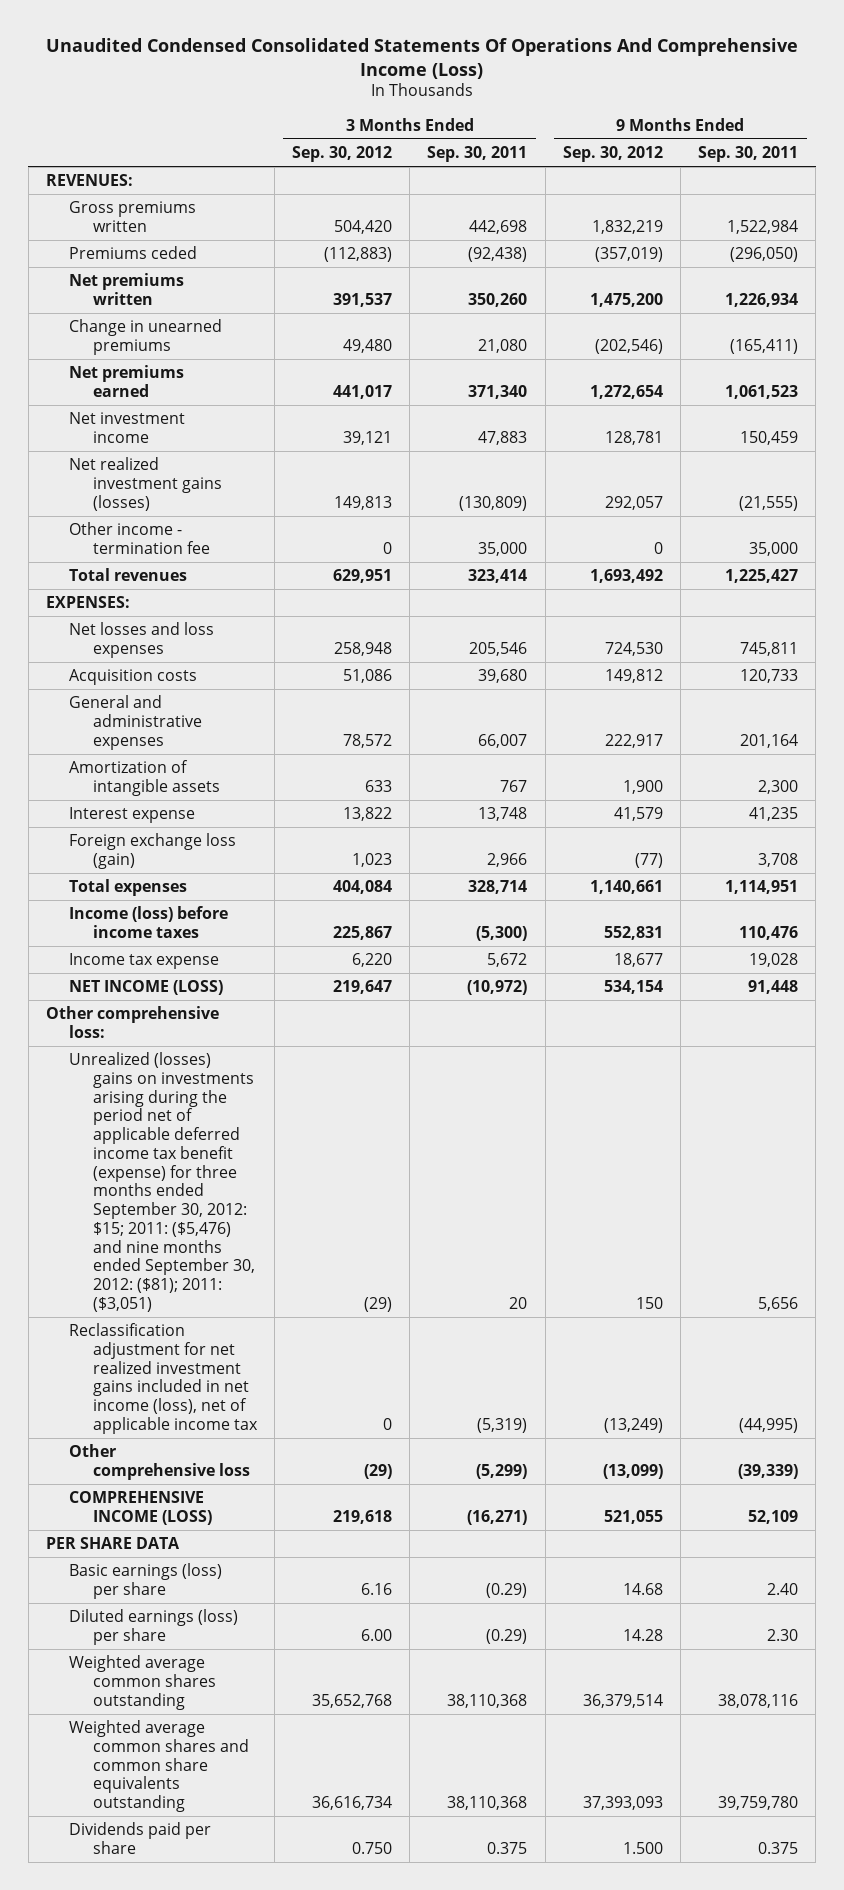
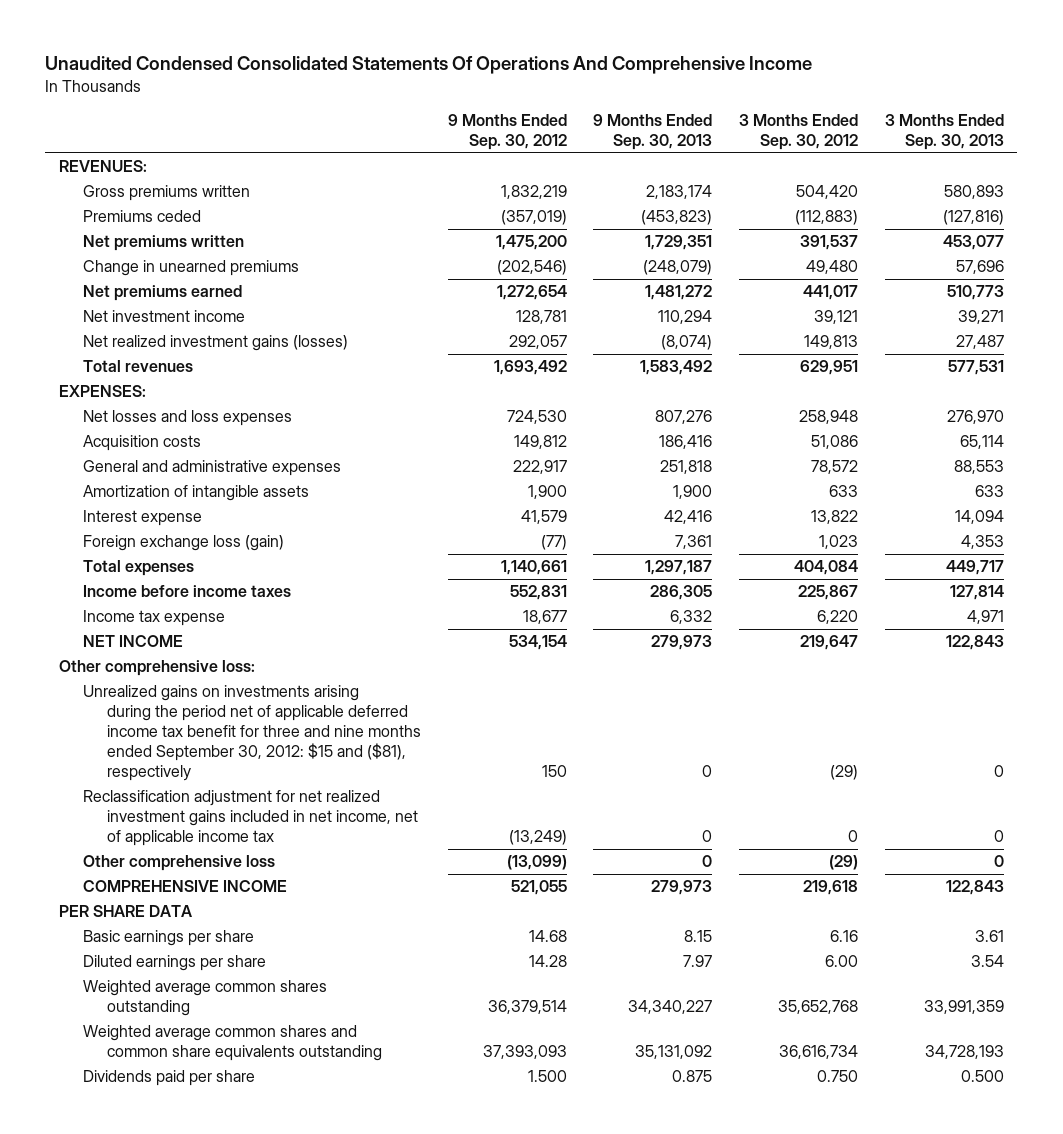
[45,37,798,79] Unaudited Condensed Consolidated Statements Of Operations And Comprehensive Income (Loss) -> [45,56,813,75] Unaudited Condensed Consolidated Statements Of Operations And Comprehensive Income
[427,145,528,162] Sep. 30, 2011 -> none
[697,145,798,162] Sep. 30, 2011 -> none
none -> [593,114,713,151] 9 Months Ended Sep. 30, 2013
none -> [884,114,1004,151] 3 Months Ended Sep. 30, 2013
[69,522,210,554] Other income - termination fee -> none
[69,906,229,938] Income (loss) before income taxes -> [82,585,291,598] Income before income taxes
[69,980,224,996] NET INCOME (LOSS) -> [82,635,183,648] NET INCOME
[69,1052,255,1312] Unrealized (losses) gains on investments arising during the period net of applicable deferred income tax benefit (expense) for three months ended September 30, 2012: $15; 2011: ($5,476) and nine months ended September 30, 2012: ($81); 2011: ($3,051) -> [82,685,422,781] Unrealized gains on investments arising during the period net of applicable deferred income tax benefit for three and nine months ended September 30, 2012: $15 and ($81), respectively
[69,1323,258,1434] Reclassification adjustment for net realized investment gains included in net income (loss), net of applicable income tax -> [82,790,419,847] Reclassification adjustment for net realized investment gains included in net income, net of applicable income tax
[69,1491,212,1525] COMPREHENSIVE INCOME (LOSS) -> [82,880,287,893] COMPREHENSIVE INCOME
[69,1563,223,1599] Basic earnings (loss) per share -> [82,930,254,947] Basic earnings per share
[69,1609,239,1645] Diluted earnings (loss) per share -> [82,955,266,972] Diluted earnings per share

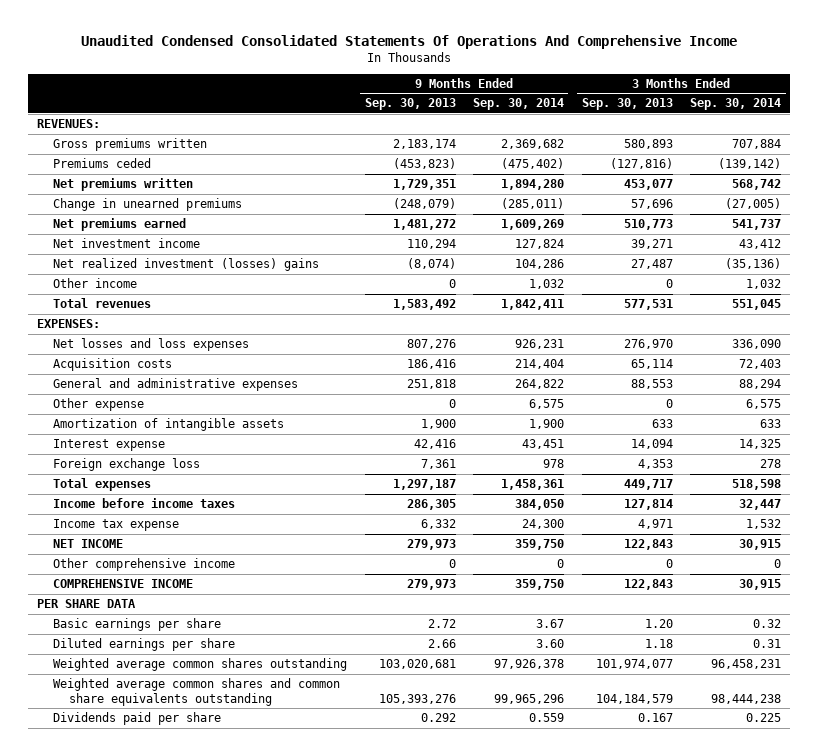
[447,114,567,151] 9 Months Ended Sep. 30, 2012 -> none
[739,114,859,151] 3 Months Ended Sep. 30, 2012 -> none
none -> [473,98,565,111] Sep. 30, 2014
none -> [690,98,782,111] Sep. 30, 2014
[82,335,348,352] Net realized investment gains (losses) -> [53,258,320,272] Net realized investment (losses) gains
none -> [53,278,138,289] Other income
none -> [53,398,145,412] Other expense
[82,535,284,552] Foreign exchange loss (gain) -> [53,458,201,472] Foreign exchange loss
[58,660,255,677] Other comprehensive loss: -> none
[82,685,422,781] Unrealized gains on investments arising during the period net of applicable deferred income tax benefit for three and nine months ended September 30, 2012: $15 and ($81), respectively -> none
[82,790,419,847] Reclassification adjustment for net realized investment gains included in net income, net of applicable income tax -> none
[82,855,275,872] Other comprehensive loss -> [53,558,236,572] Other comprehensive income
[684,930,713,943] 8.15 -> [427,619,456,629] 2.72
[974,930,1004,943] 3.61 -> [644,619,673,629] 1.20
[683,955,713,968] 7.97 -> [427,639,456,649] 2.66
[970,955,1004,968] 3.54 -> [644,639,673,649] 1.18
[628,1000,713,1015] 34,340,227 -> [378,659,456,670] 103,020,681
[923,1000,1004,1015] 33,991,359 -> [595,659,673,670] 101,974,077
[635,1045,713,1060] 35,131,092 -> [378,693,456,704] 105,393,276
[924,1045,1004,1060] 34,728,193 -> [595,693,673,704] 104,184,579
[672,1070,713,1083] 0.875 -> [420,713,456,723] 0.292
[960,1070,1004,1083] 0.500 -> [637,713,673,723] 0.167

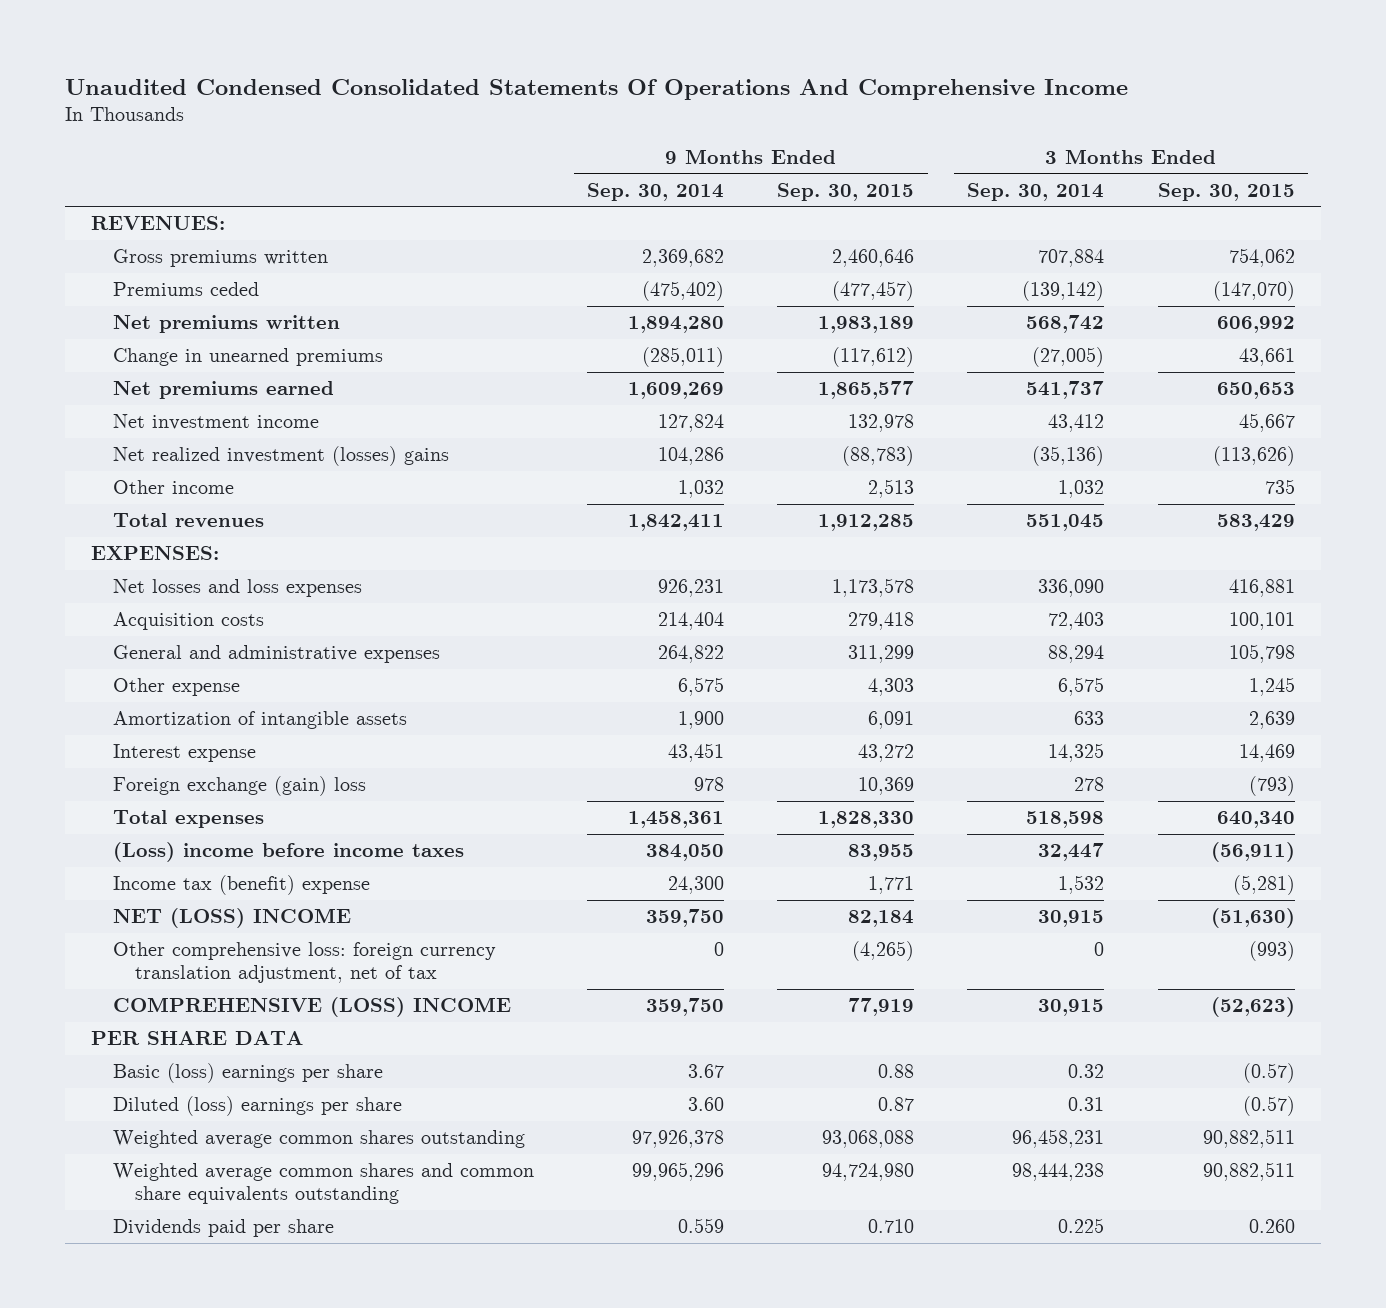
[364,98,456,111] Sep. 30, 2013 -> none
[581,98,673,111] Sep. 30, 2013 -> none
none -> [777,182,915,201] Sep. 30, 2015
none -> [1157,182,1295,201] Sep. 30, 2015
[53,458,201,472] Foreign exchange loss -> [113,776,367,797] Foreign exchange (gain) loss
[53,498,236,509] Income before income taxes -> [113,842,465,863] (Loss) income before income taxes
[53,519,180,532] Income tax expense -> [113,875,371,896] Income tax (benefit) expense
[53,539,124,549] NET INCOME -> [113,908,352,929] NET (LOSS) INCOME
[53,558,236,572] Other comprehensive income -> [113,942,497,983] Other comprehensive loss: foreign currency translation adjustment, net of tax
[53,579,194,589] COMPREHENSIVE INCOME -> [113,997,512,1018] COMPREHENSIVE (LOSS) INCOME
[53,618,222,632] Basic earnings per share -> [113,1063,384,1084] Basic (loss) earnings per share
[53,638,236,652] Diluted earnings per share -> [113,1096,403,1117] Diluted (loss) earnings per share

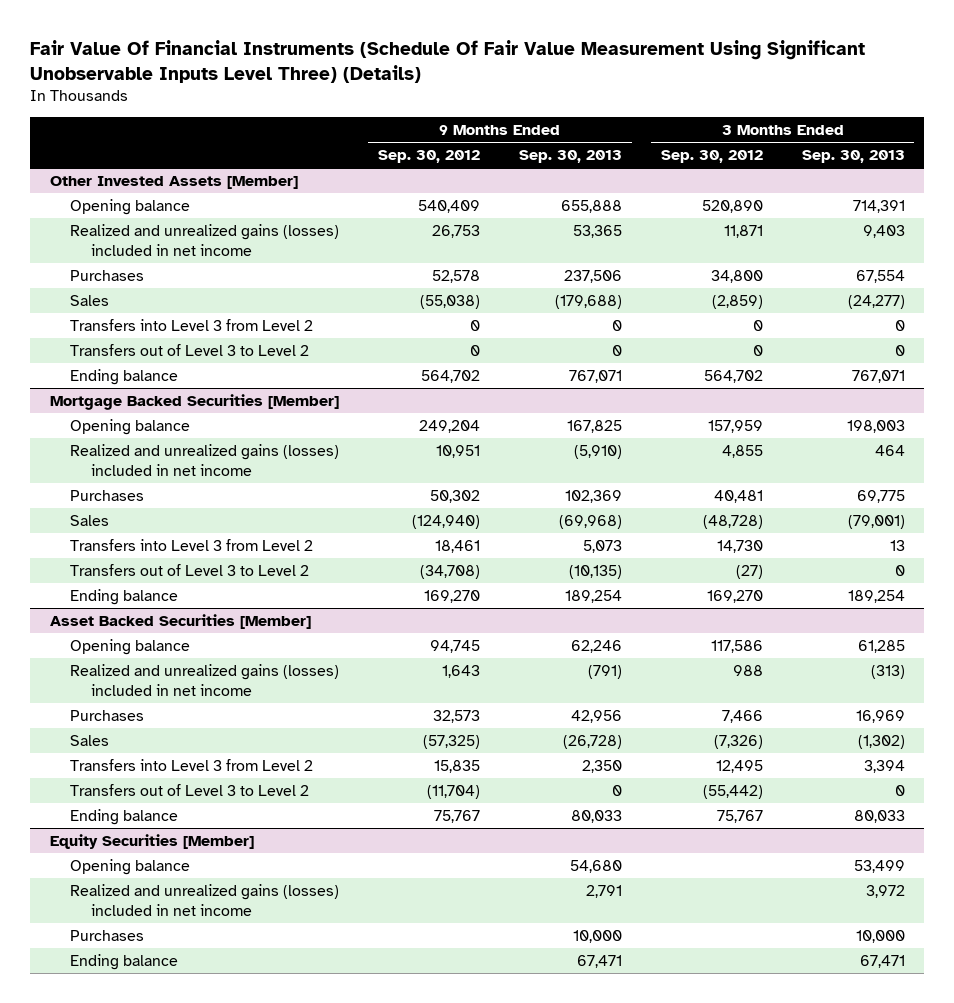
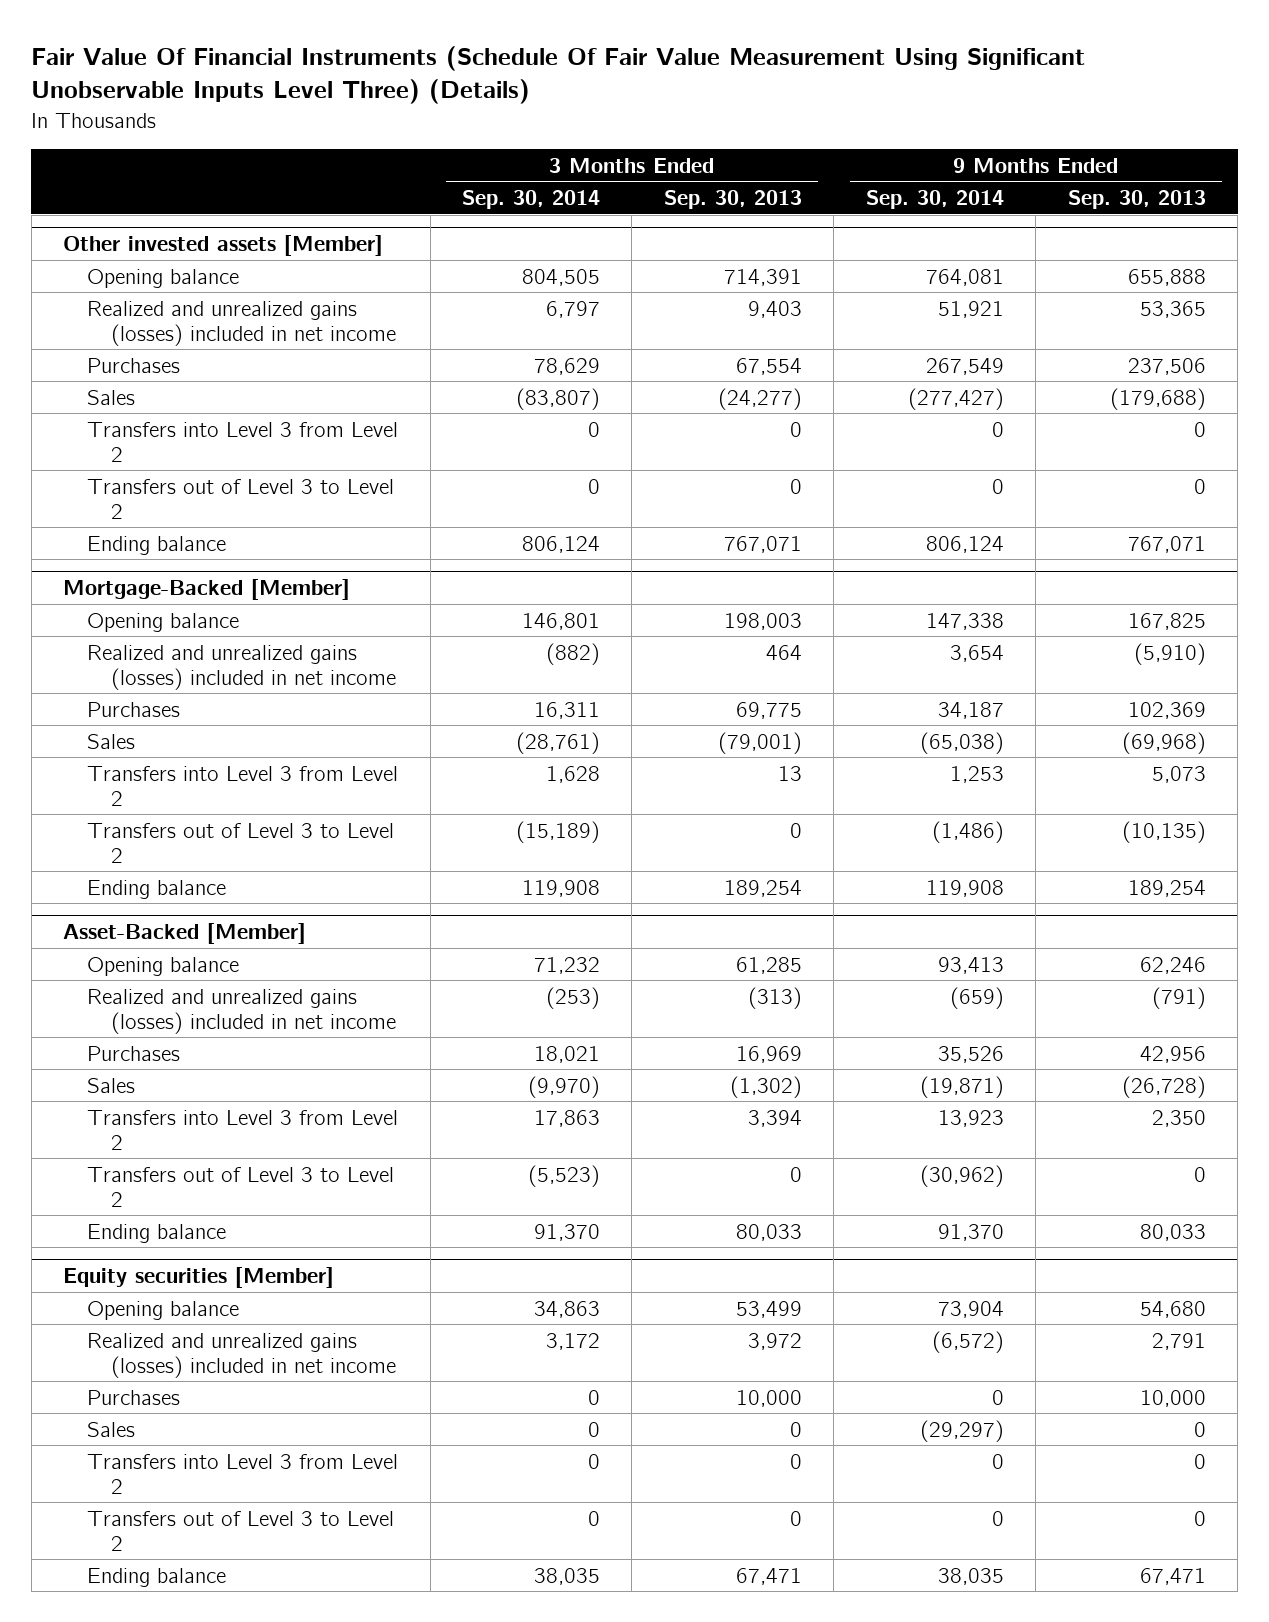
[378,150,481,164] Sep. 30, 2012 -> none
[660,150,763,164] Sep. 30, 2012 -> none
none -> [461,190,600,210] Sep. 30, 2014
none -> [865,190,1004,210] Sep. 30, 2014
[49,175,298,189] Other Invested Assets [Member] -> [63,235,384,257] Other invested assets [Member]
[49,393,339,410] Mortgage Backed Securities [Member] -> [63,579,351,601] Mortgage-Backed [Member]
[49,613,311,629] Asset Backed Securities [Member] -> [63,923,307,945] Asset-Backed [Member]
[49,833,254,849] Equity Securities [Member] -> [63,1267,335,1289] Equity securities [Member]
none -> [87,1421,136,1437] Sales
none -> [87,1453,399,1494] Transfers into Level 3 from Level 2
none -> [87,1510,395,1551] Transfers out of Level 3 to Level 2

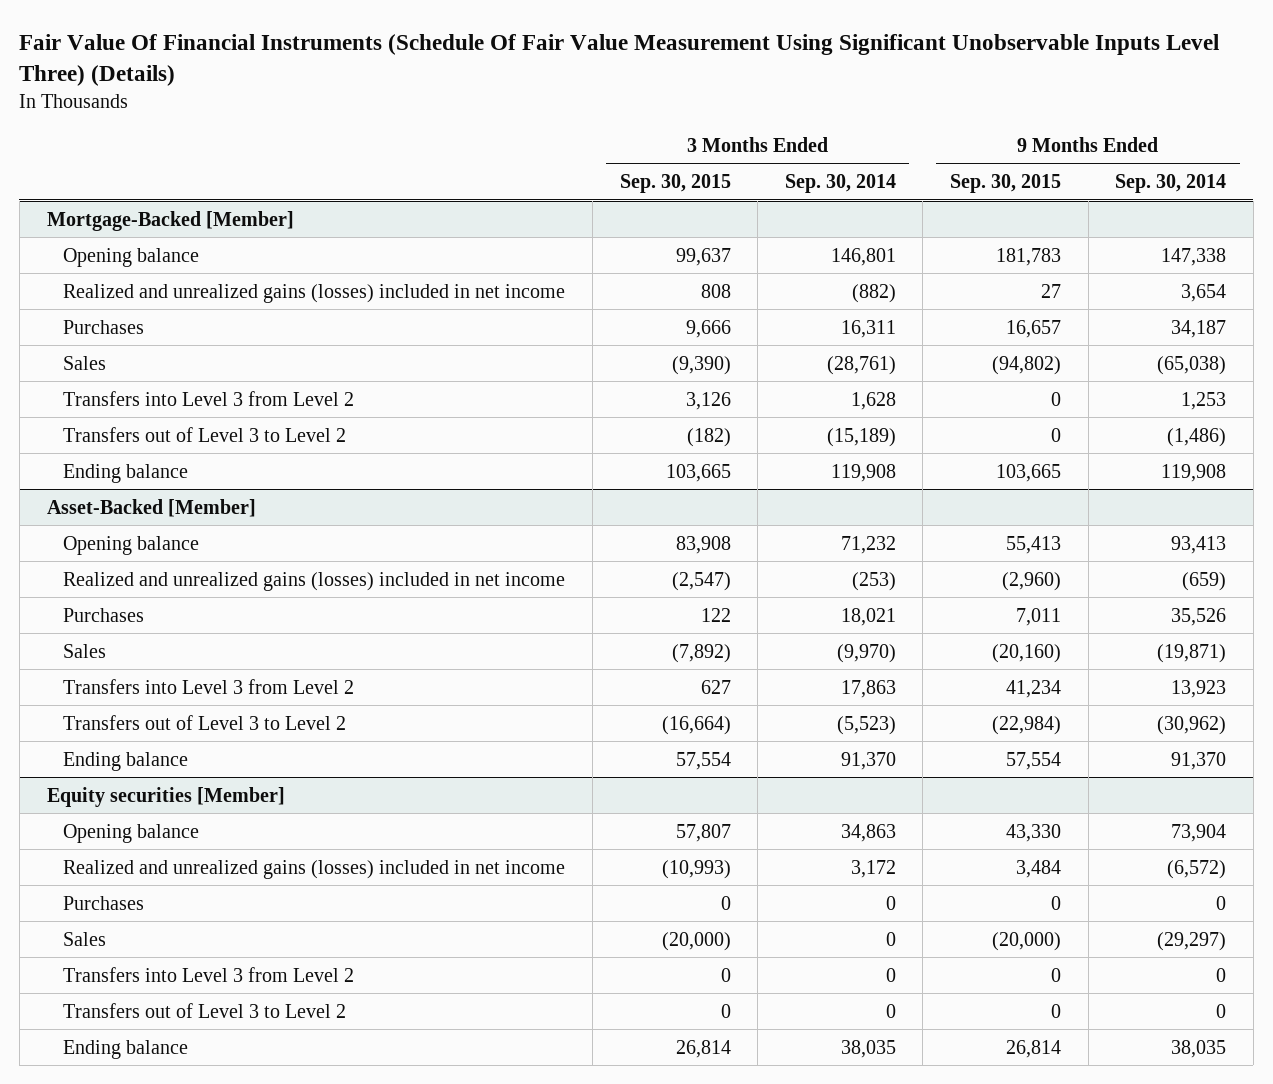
[663,190,802,210] Sep. 30, 2013 -> none
[1067,190,1206,210] Sep. 30, 2013 -> none
none -> [619,174,731,194] Sep. 30, 2015
none -> [949,174,1061,194] Sep. 30, 2015
[63,235,384,257] Other invested assets [Member] -> none
[87,268,240,288] Opening balance -> none
[87,300,397,346] Realized and unrealized gains (losses) included in net income -> none
[87,357,181,373] Purchases -> none
[87,389,136,405] Sales -> none
[87,421,399,462] Transfers into Level 3 from Level 2 -> none
[87,478,395,519] Transfers out of Level 3 to Level 2 -> none
[87,535,227,555] Ending balance -> none

